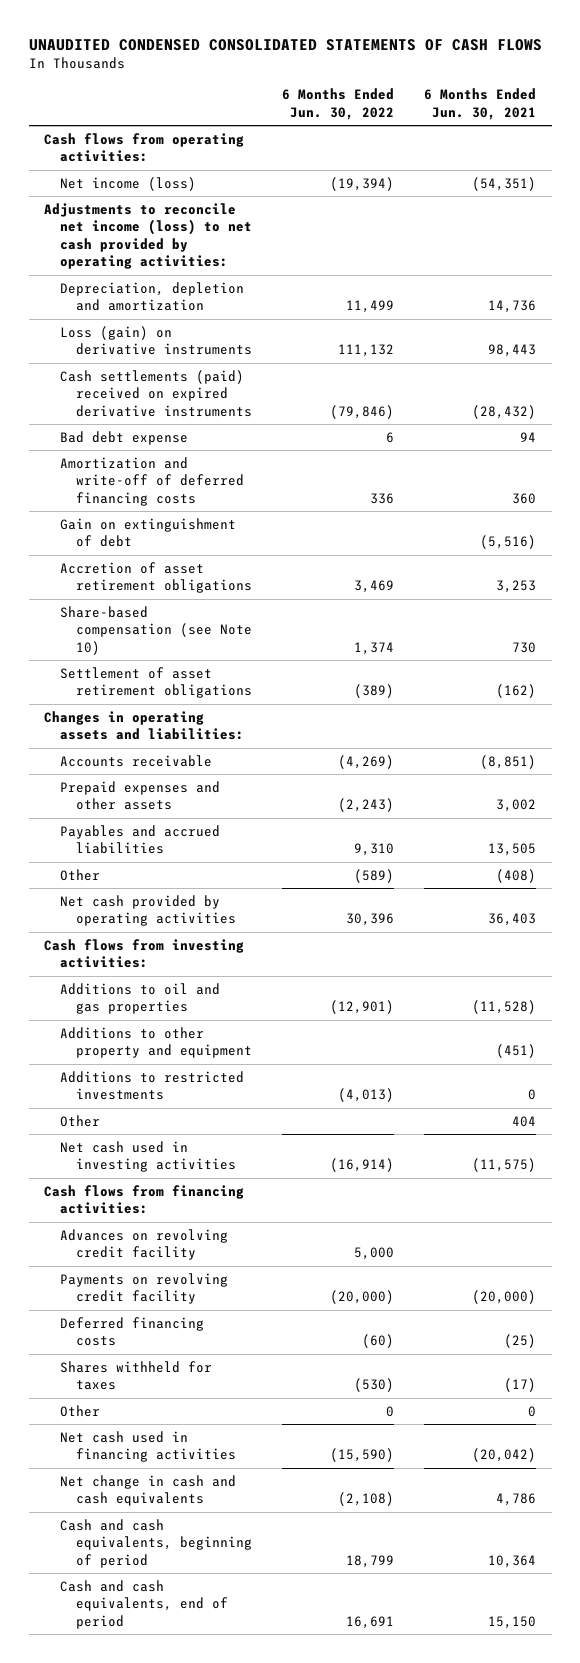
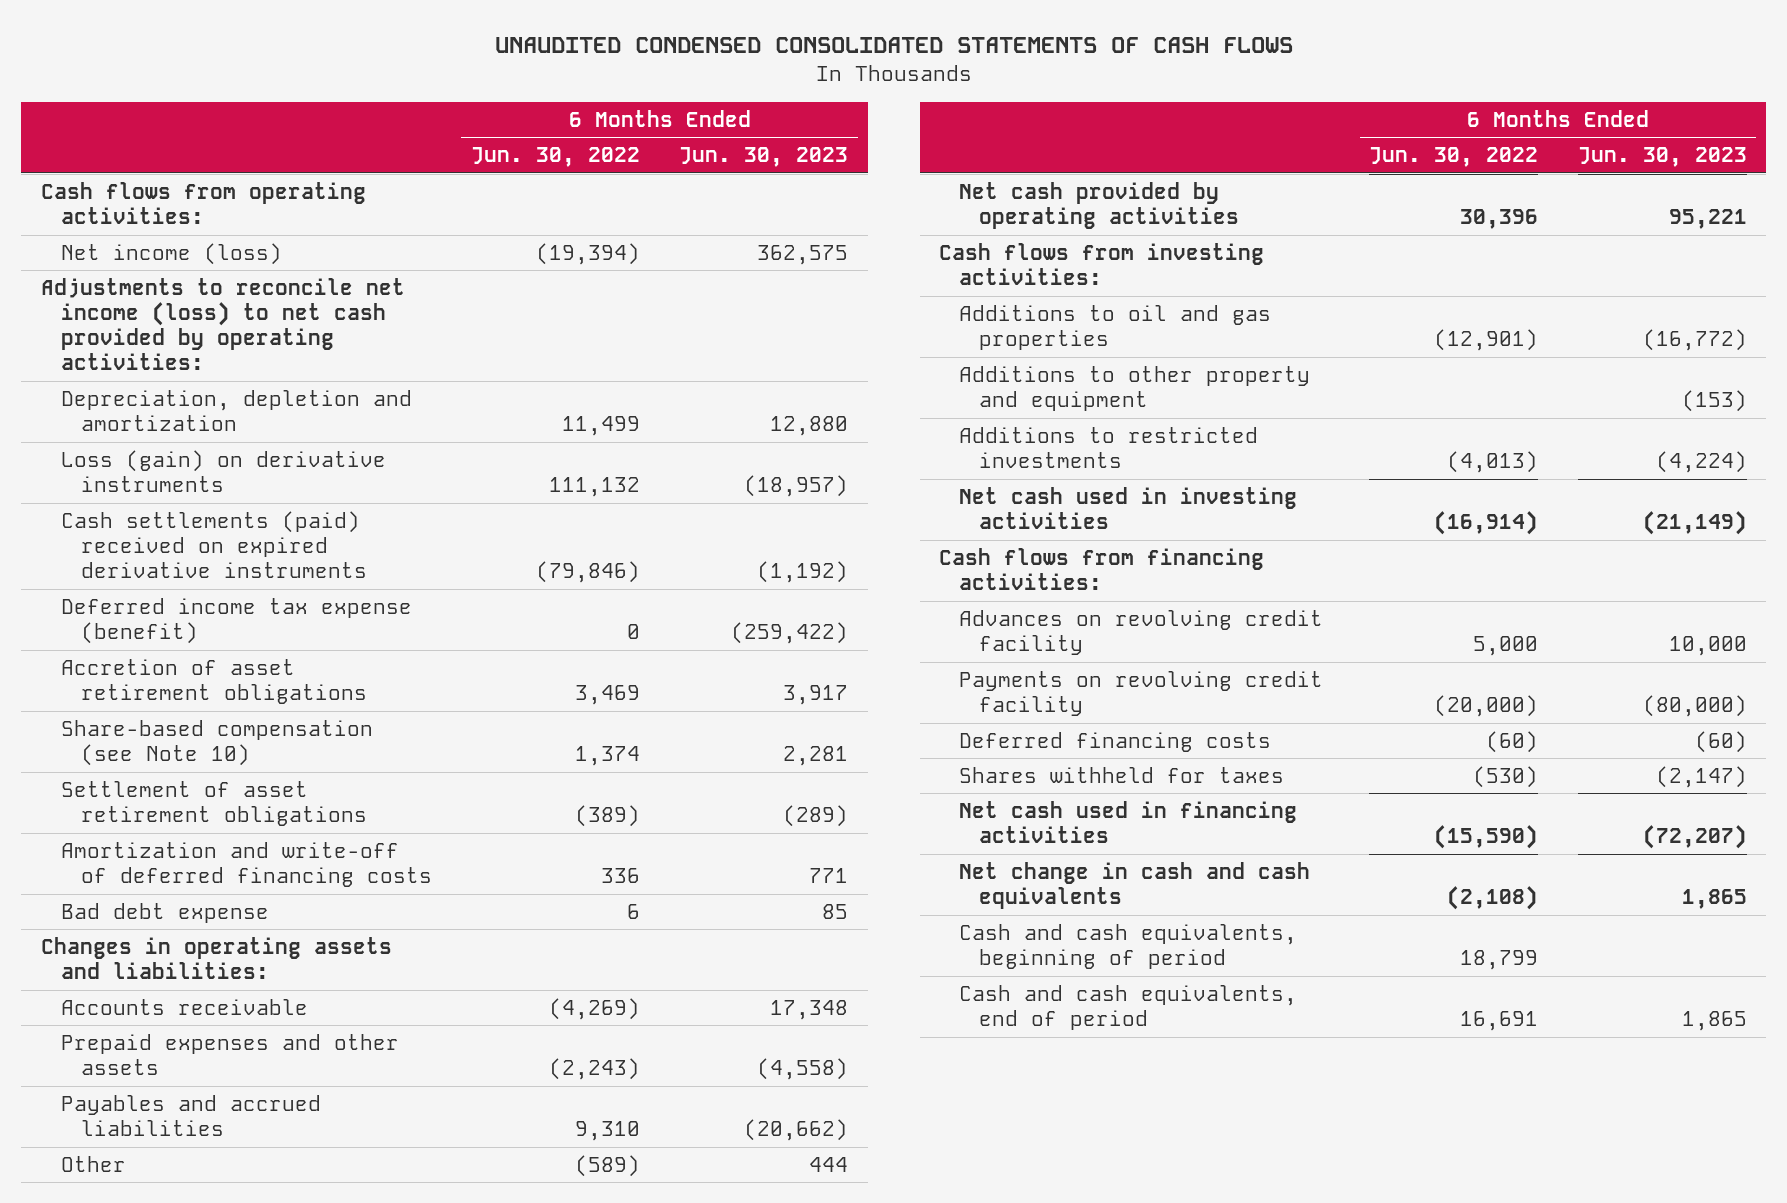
[424,88,537,120] 6 Months Ended Jun. 30, 2021 -> none
none -> [679,147,849,168] Jun. 30, 2023
[59,517,236,548] Gain on extinguishment of debt -> none
none -> [60,597,412,645] Deferred income tax expense (benefit)
[59,456,244,506] Amortization and write-off of deferred financing costs -> [60,841,432,888] Amortization and write-off of deferred financing costs
[59,430,188,445] Bad debt expense -> [60,902,269,923] Bad debt expense
[59,1114,100,1127] Other -> none
[59,1404,100,1417] Other -> none

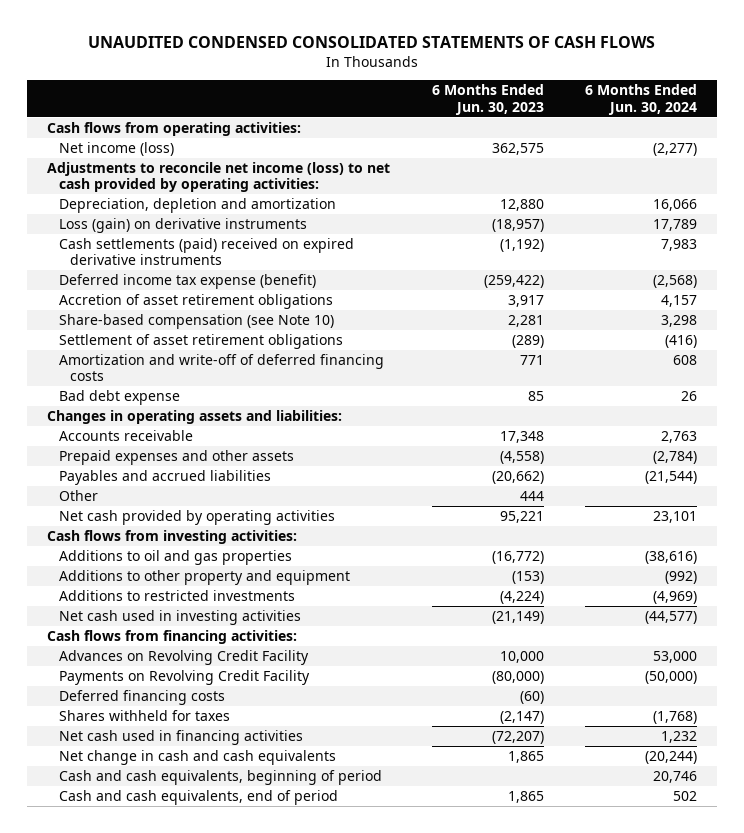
[470,147,640,168] Jun. 30, 2022 -> none
none -> [584,84,697,115] 6 Months Ended Jun. 30, 2024
[959,609,1324,656] Advances on revolving credit facility -> [58,649,309,665] Advances on Revolving Credit Facility
[959,670,1324,717] Payments on revolving credit facility -> [58,669,310,685] Payments on Revolving Credit Facility

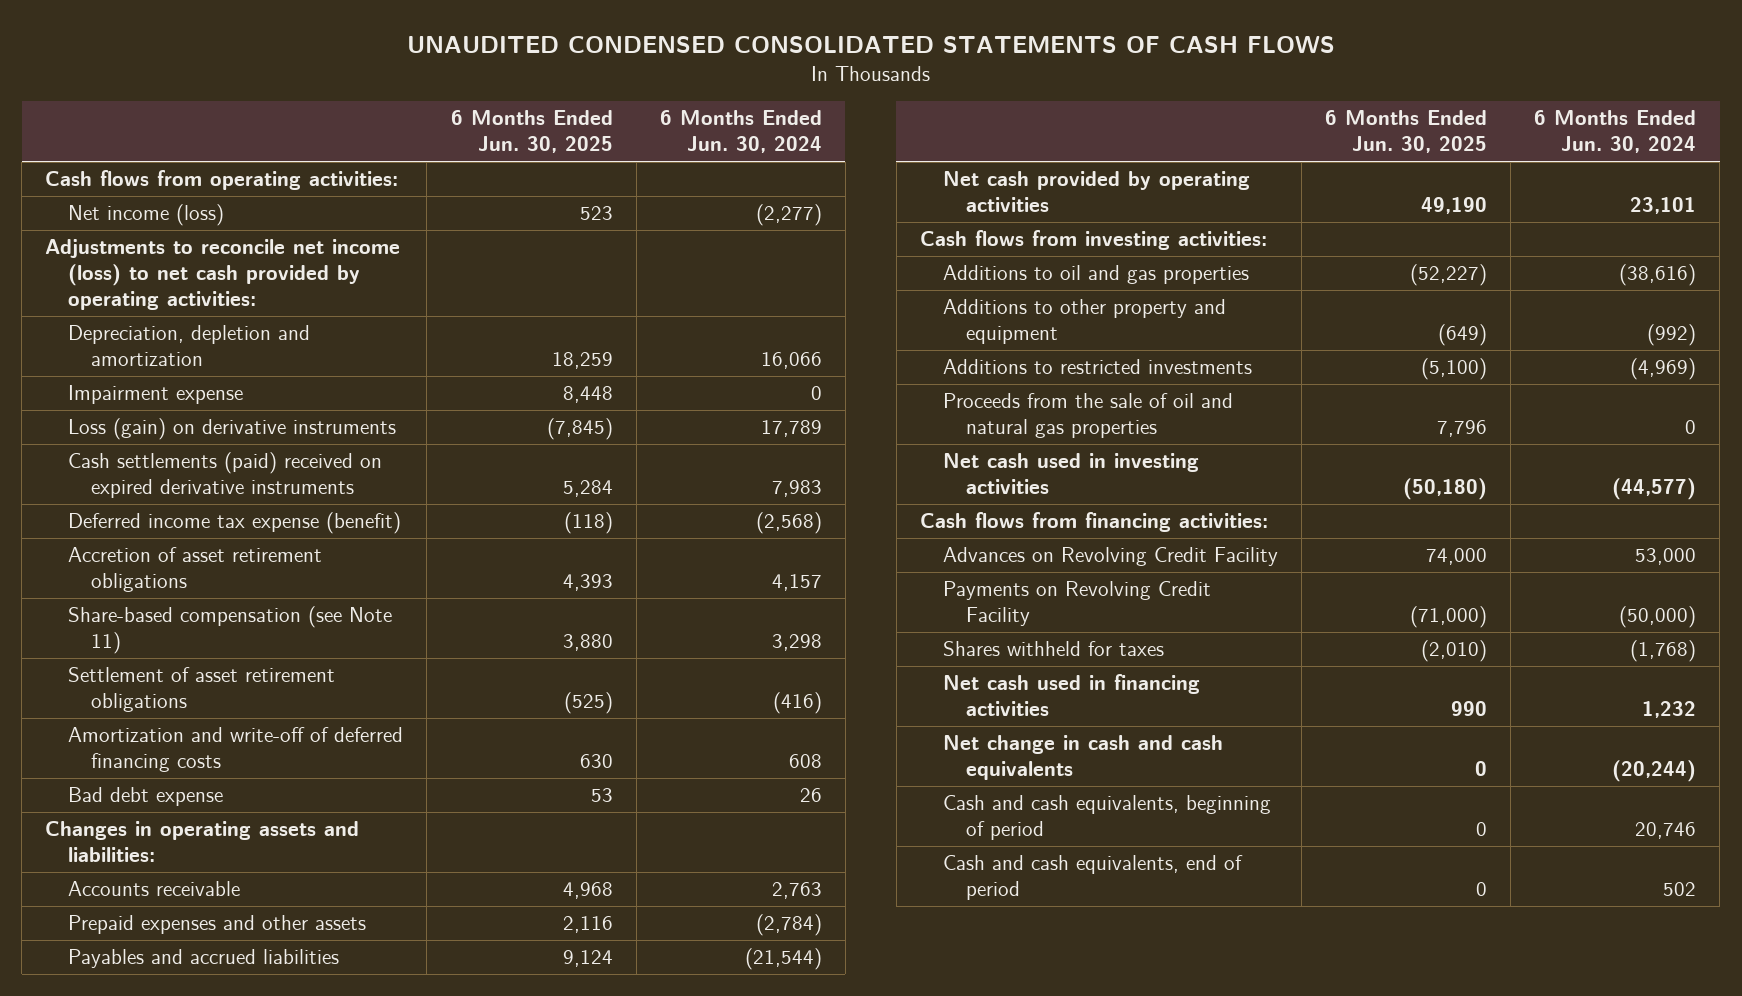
[431,84,544,115] 6 Months Ended Jun. 30, 2023 -> none
none -> [450,110,613,154] 6 Months Ended Jun. 30, 2025
none -> [68,385,244,405] Impairment expense
[58,313,334,329] Share-based compensation (see Note 10) -> [68,606,393,655] Share-based compensation (see Note 11)
[58,489,98,501] Other -> none
none -> [942,393,1233,439] Proceeds from the sale of oil and natural gas properties
[58,689,225,705] Deferred financing costs -> none

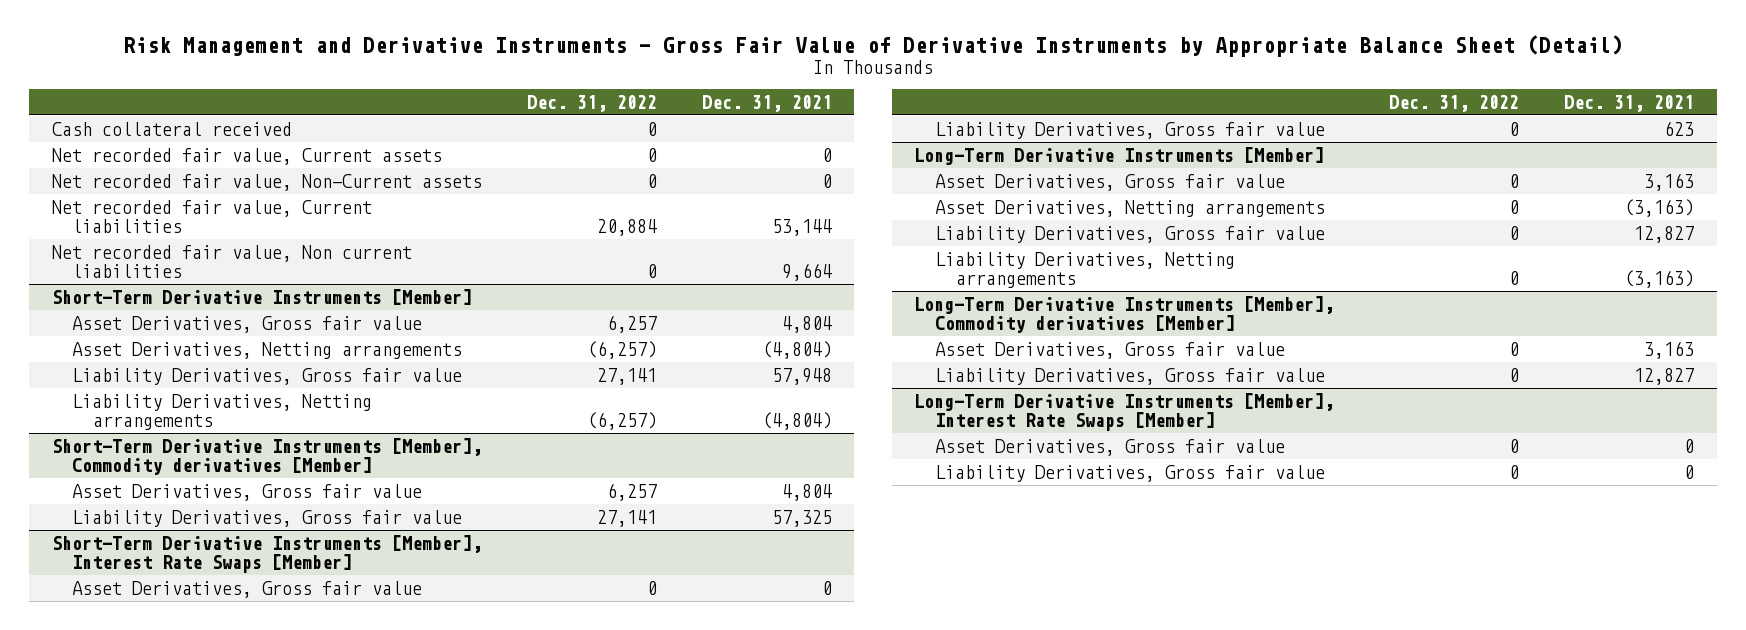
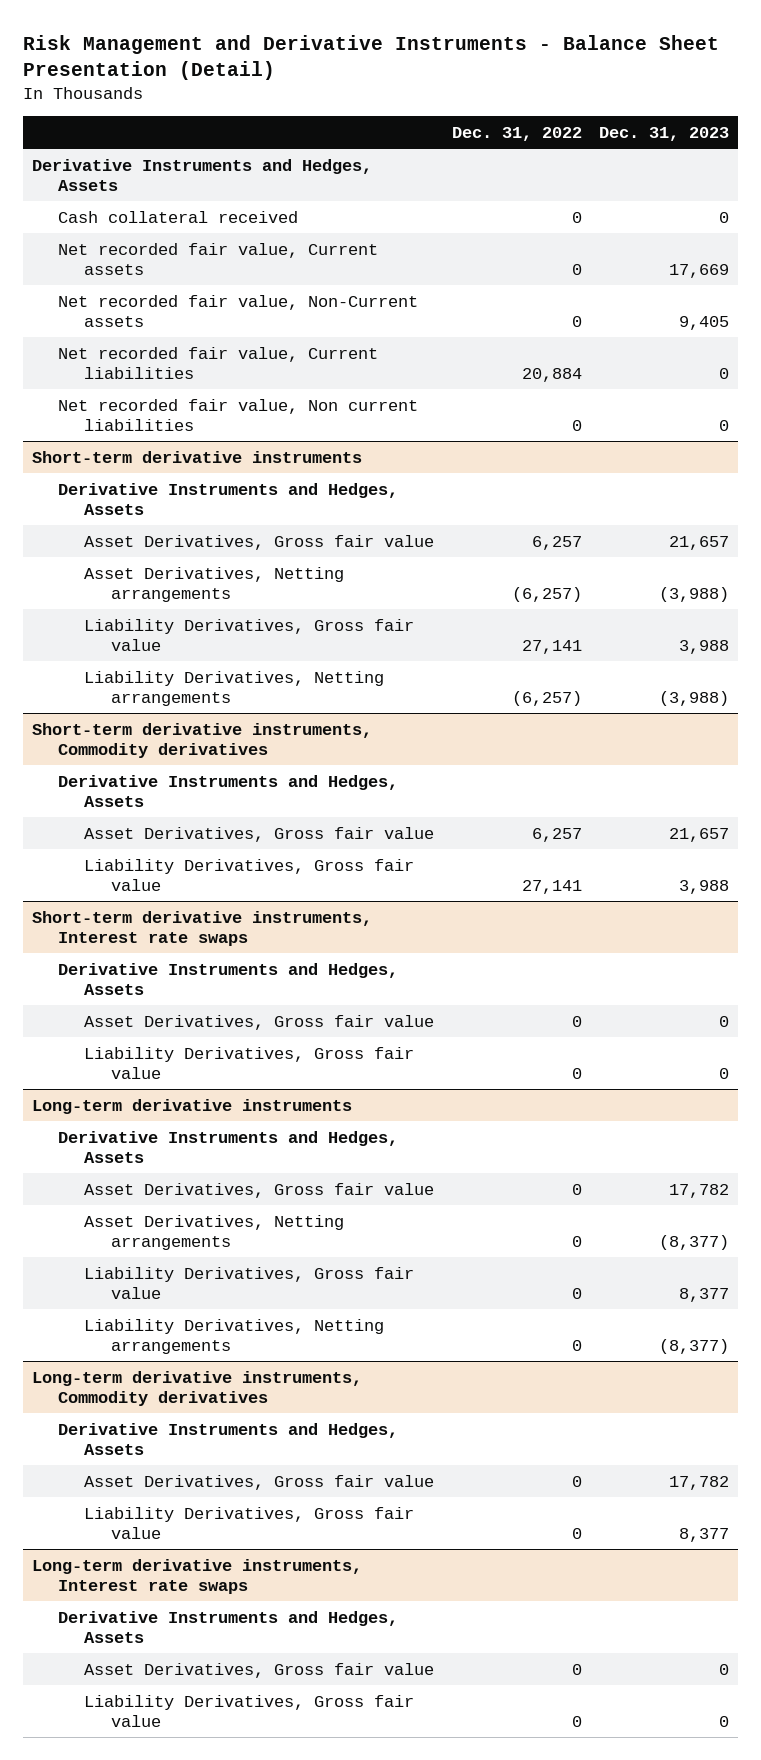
[123,34,1624,57] Risk Management and Derivative Instruments - Gross Fair Value of Derivative Instruments by Appropriate Balance Sheet (Detail) -> [23,34,720,81] Risk Management and Derivative Instruments - Balance Sheet Presentation (Detail)
[701,94,832,112] Dec. 31, 2021 -> none
none -> [599,126,730,141] Dec. 31, 2023
none -> [31,158,372,191] Derivative Instruments and Hedges, Assets
[51,289,472,306] Short-Term Derivative Instruments [Member] -> [31,450,362,463] Short-term derivative instruments
none -> [58,482,399,515] Derivative Instruments and Hedges, Assets
[51,438,482,476] Short-Term Derivative Instruments [Member], Commodity derivatives [Member] -> [31,722,372,758] Short-term derivative instruments, Commodity derivatives
none -> [58,774,399,807] Derivative Instruments and Hedges, Assets
[51,535,482,574] Short-Term Derivative Instruments [Member], Interest Rate Swaps [Member] -> [31,910,372,946] Short-term derivative instruments, Interest rate swaps
none -> [58,962,399,995] Derivative Instruments and Hedges, Assets
[914,147,1325,166] Long-Term Derivative Instruments [Member] -> [31,1098,352,1114] Long-term derivative instruments
none -> [58,1130,399,1163] Derivative Instruments and Hedges, Assets
[914,296,1335,334] Long-Term Derivative Instruments [Member], Commodity derivatives [Member] -> [31,1370,362,1406] Long-term derivative instruments, Commodity derivatives
none -> [58,1422,399,1455] Derivative Instruments and Hedges, Assets
[914,393,1335,432] Long-Term Derivative Instruments [Member], Interest Rate Swaps [Member] -> [31,1558,362,1594] Long-term derivative instruments, Interest rate swaps
none -> [58,1610,399,1643] Derivative Instruments and Hedges, Assets

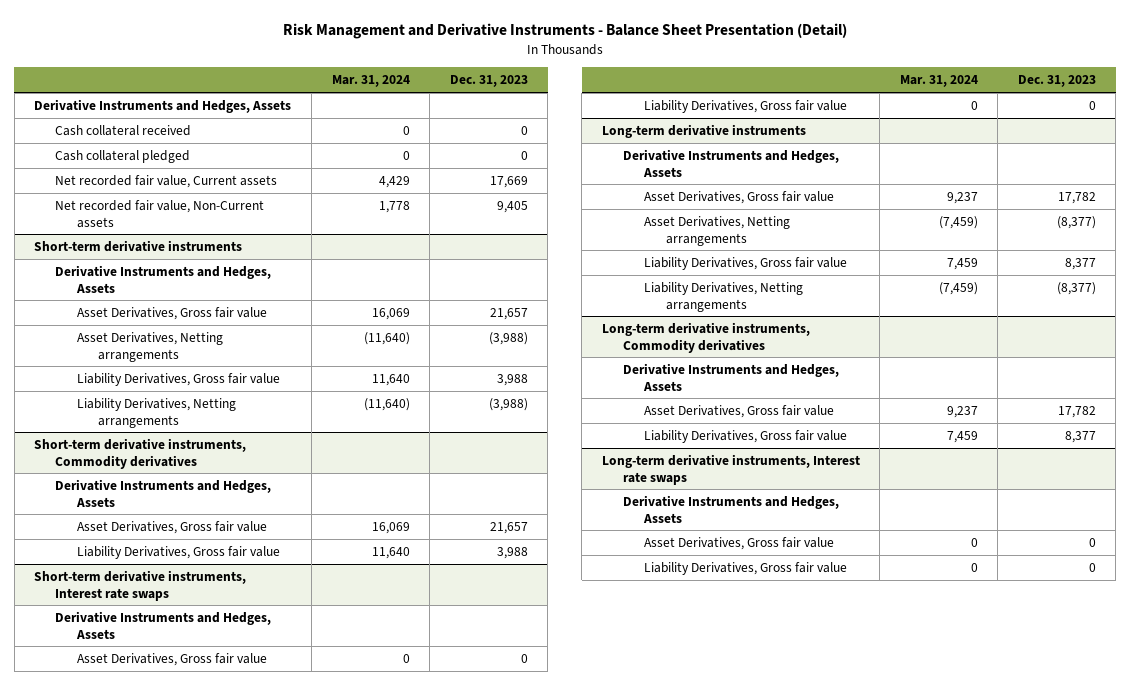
[451,126,582,141] Dec. 31, 2022 -> none
none -> [331,75,410,88] Mar. 31, 2024
none -> [55,149,191,163] Cash collateral pledged
[58,346,379,379] Net recorded fair value, Current liabilities -> none
[58,398,419,431] Net recorded fair value, Non current liabilities -> none

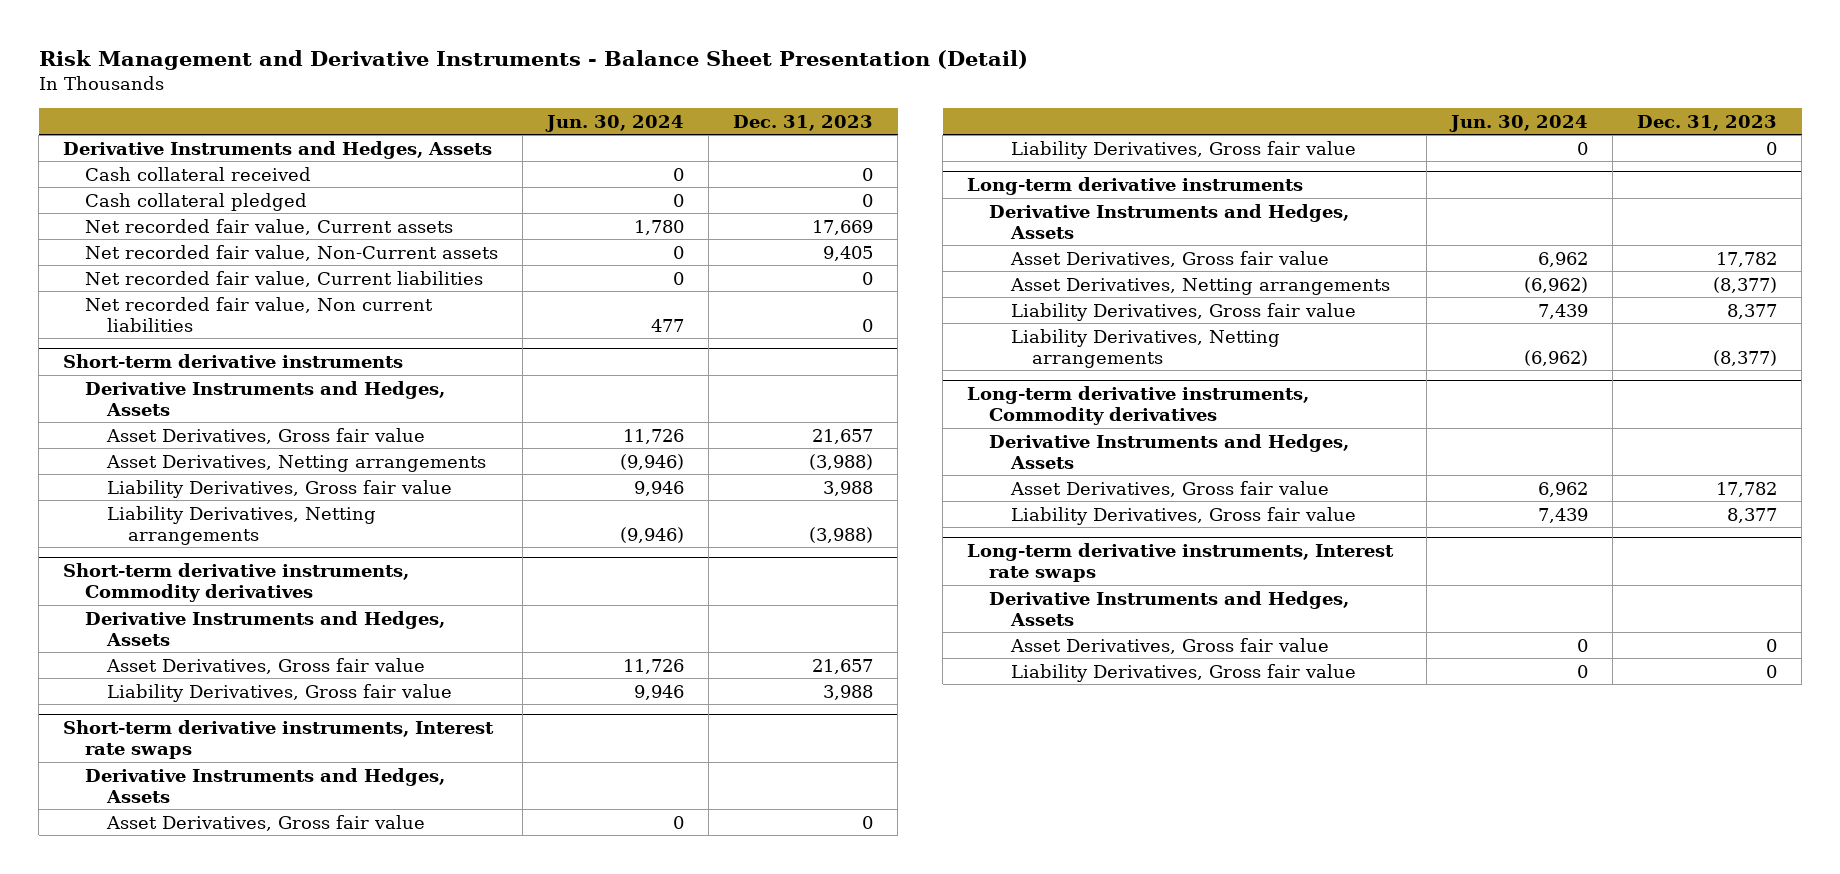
[331,75,410,88] Mar. 31, 2024 -> none
none -> [545,114,685,132] Jun. 30, 2024
none -> [84,270,483,287] Net recorded fair value, Current liabilities
none -> [84,296,433,332] Net recorded fair value, Non current liabilities

